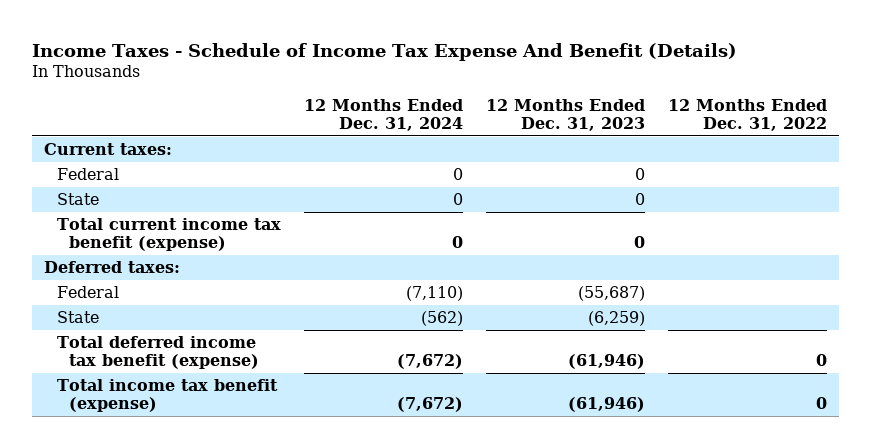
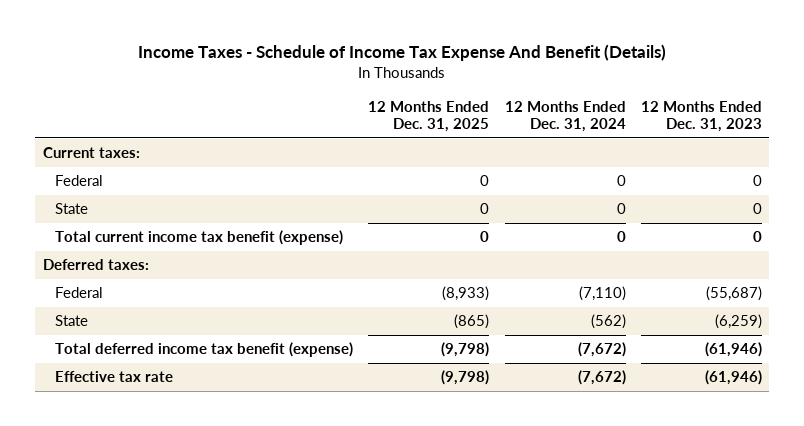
[668,99,828,132] 12 Months Ended Dec. 31, 2022 -> none
none -> [368,100,490,133] 12 Months Ended Dec. 31, 2025
[56,379,278,413] Total income tax benefit (expense) -> [55,371,174,383] Effective tax rate

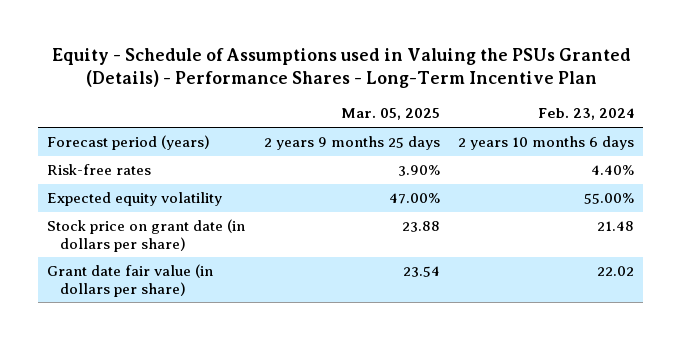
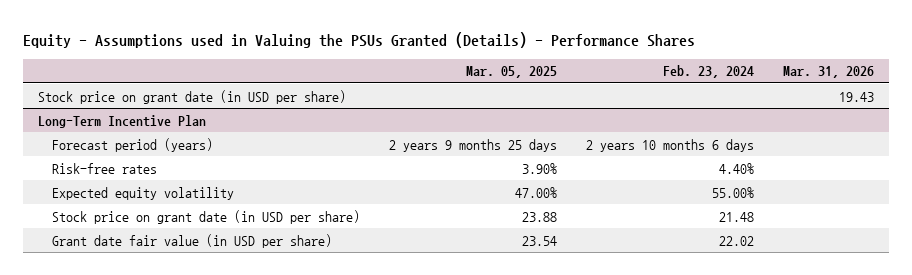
[51,47,631,89] Equity - Schedule of Assumptions used in Valuing the PSUs Granted (Details) - Performance Shares - Long-Term Incentive Plan -> [23,31,696,48] Equity - Assumptions used in Valuing the PSUs Granted (Details) - Performance Shares
none -> [783,66,875,79] Mar. 31, 2026
none -> [37,89,346,104] Stock price on grant date (in USD per share)
none -> [37,114,206,128] Long-Term Incentive Plan
[46,219,245,252] Stock price on grant date (in dollars per share) -> [52,209,361,224] Stock price on grant date (in USD per share)
[46,264,213,297] Grant date fair value (in dollars per share) -> [52,233,333,248] Grant date fair value (in USD per share)

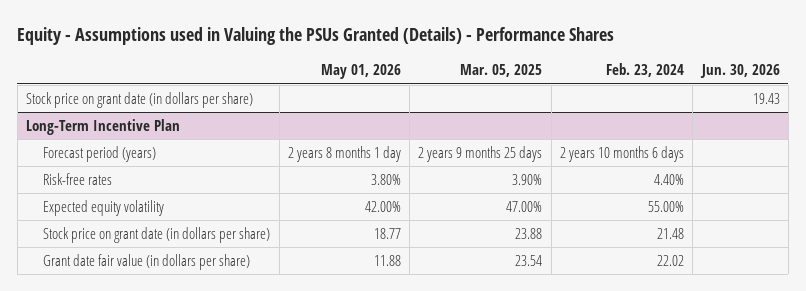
[783,66,875,79] Mar. 31, 2026 -> none
none -> [320,64,401,80] May 01, 2026
none -> [699,64,780,79] Jun. 30, 2026
[37,89,346,104] Stock price on grant date (in USD per share) -> [26,92,254,109] Stock price on grant date (in dollars per share)
[52,209,361,224] Stock price on grant date (in USD per share) -> [43,227,271,244] Stock price on grant date (in dollars per share)
[52,233,333,248] Grant date fair value (in USD per share) -> [43,254,251,271] Grant date fair value (in dollars per share)

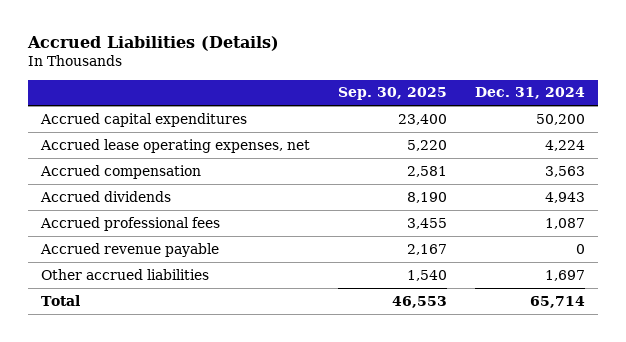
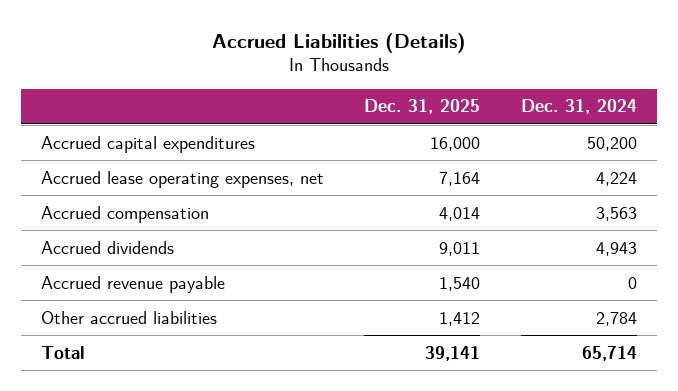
[337,87,447,101] Sep. 30, 2025 -> none
none -> [364,99,481,115] Dec. 31, 2025
[40,216,221,231] Accrued professional fees -> none
[544,269,585,281] 1,697 -> [595,311,637,326] 2,784

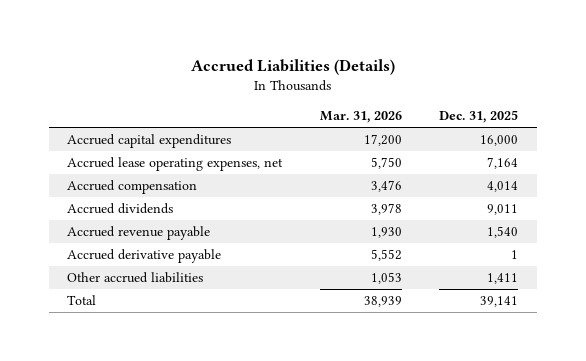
[520,99,637,115] Dec. 31, 2024 -> none
none -> [319,111,402,124] Mar. 31, 2026
none -> [67,249,222,264] Accrued derivative payable
[439,311,481,326] 1,412 -> [487,273,519,285] 1,411

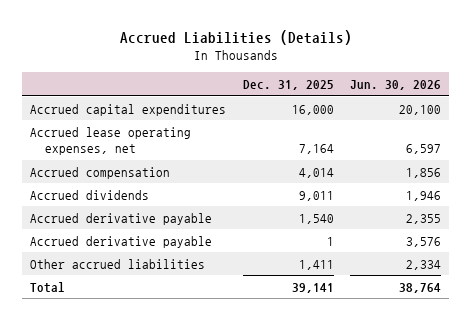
[319,111,402,124] Mar. 31, 2026 -> none
none -> [350,79,442,90] Jun. 30, 2026
[67,226,211,241] Accrued revenue payable -> [30,212,213,225] Accrued derivative payable

